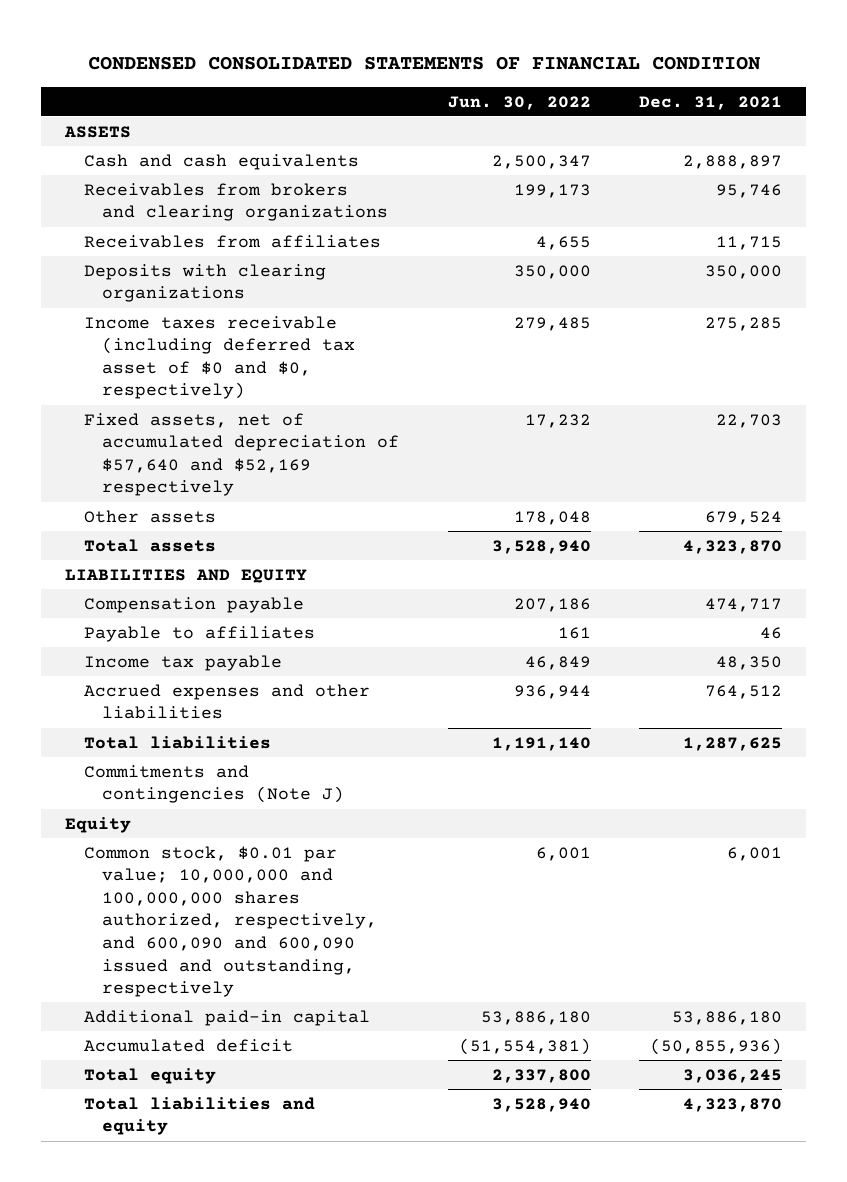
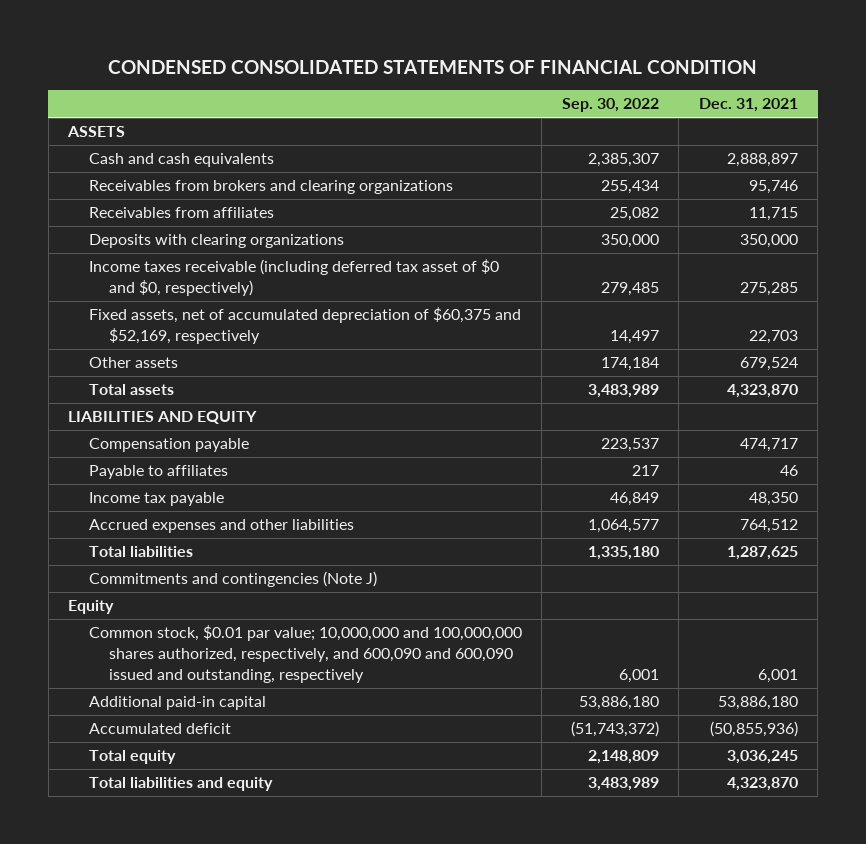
[447,95,591,110] Jun. 30, 2022 -> none
none -> [561,98,659,113] Sep. 30, 2022
[83,412,400,497] Fixed assets, net of accumulated depreciation of $57,640 and $52,169 respectively -> [88,307,521,345] Fixed assets, net of accumulated depreciation of $60,375 and $52,169, respectively

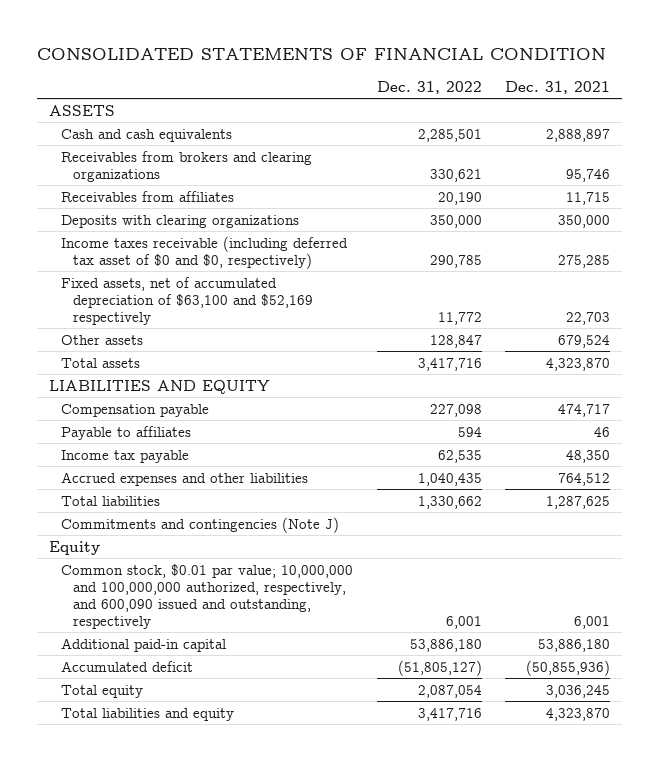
[108,59,758,74] CONDENSED CONSOLIDATED STATEMENTS OF FINANCIAL CONDITION -> [37,48,607,61] CONSOLIDATED STATEMENTS OF FINANCIAL CONDITION
[561,98,659,113] Sep. 30, 2022 -> none
none -> [376,80,482,94] Dec. 31, 2022
[88,307,521,345] Fixed assets, net of accumulated depreciation of $60,375 and $52,169, respectively -> [61,276,313,325] Fixed assets, net of accumulated depreciation of $63,100 and $52,169 respectively
[88,625,522,684] Common stock, $0.01 par value; 10,000,000 and 100,000,000 shares authorized, respectively, and 600,090 and 600,090 issued and outstanding, respectively -> [61,563,354,629] Common stock, $0.01 par value; 10,000,000 and 100,000,000 authorized, respectively, and 600,090 issued and outstanding, respectively

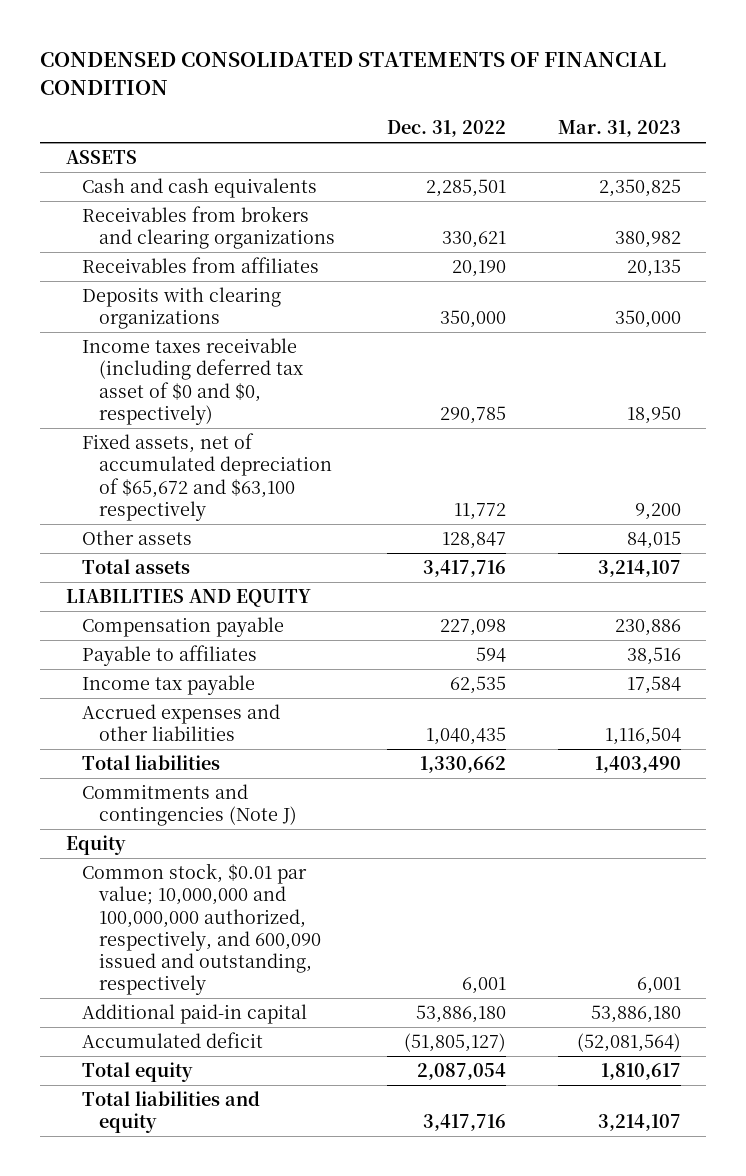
[37,48,607,61] CONSOLIDATED STATEMENTS OF FINANCIAL CONDITION -> [39,52,666,96] CONDENSED CONSOLIDATED STATEMENTS OF FINANCIAL CONDITION
[505,80,611,94] Dec. 31, 2021 -> none
none -> [557,120,681,138] Mar. 31, 2023
[61,276,313,325] Fixed assets, net of accumulated depreciation of $63,100 and $52,169 respectively -> [82,433,333,521] Fixed assets, net of accumulated depreciation of $65,672 and $63,100 respectively

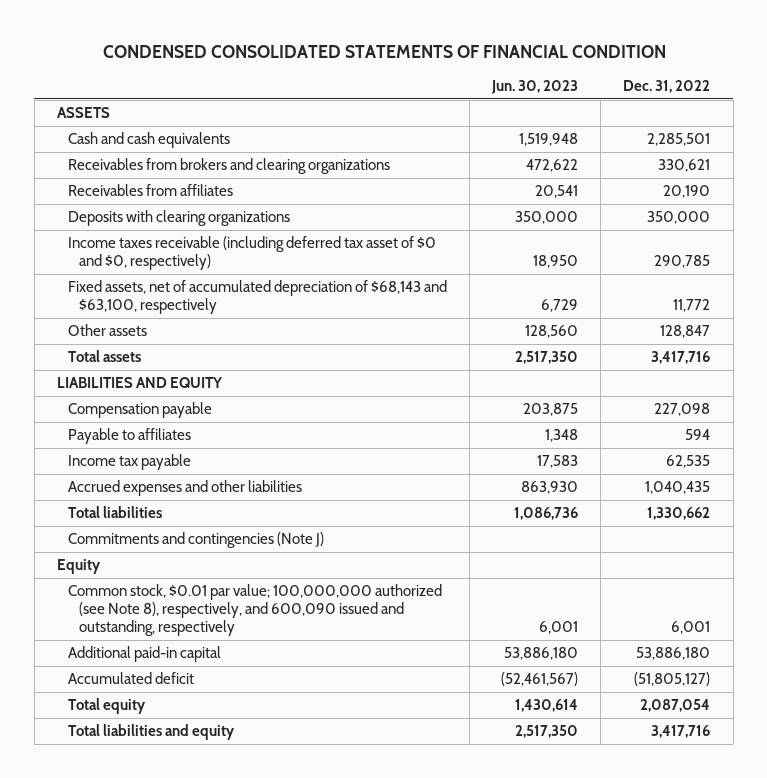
[557,120,681,138] Mar. 31, 2023 -> none
none -> [491,80,579,95] Jun. 30, 2023
[82,433,333,521] Fixed assets, net of accumulated depreciation of $65,672 and $63,100 respectively -> [67,280,447,315] Fixed assets, net of accumulated depreciation of $68,143 and $63,100, respectively
[82,863,322,996] Common stock, $0.01 par value; 10,000,000 and 100,000,000 authorized, respectively, and 600,090 issued and outstanding, respectively -> [67,584,442,637] Common stock, $0.01 par value; 100,000,000 authorized (see Note 8), respectively, and 600,090 issued and outstanding, respectively

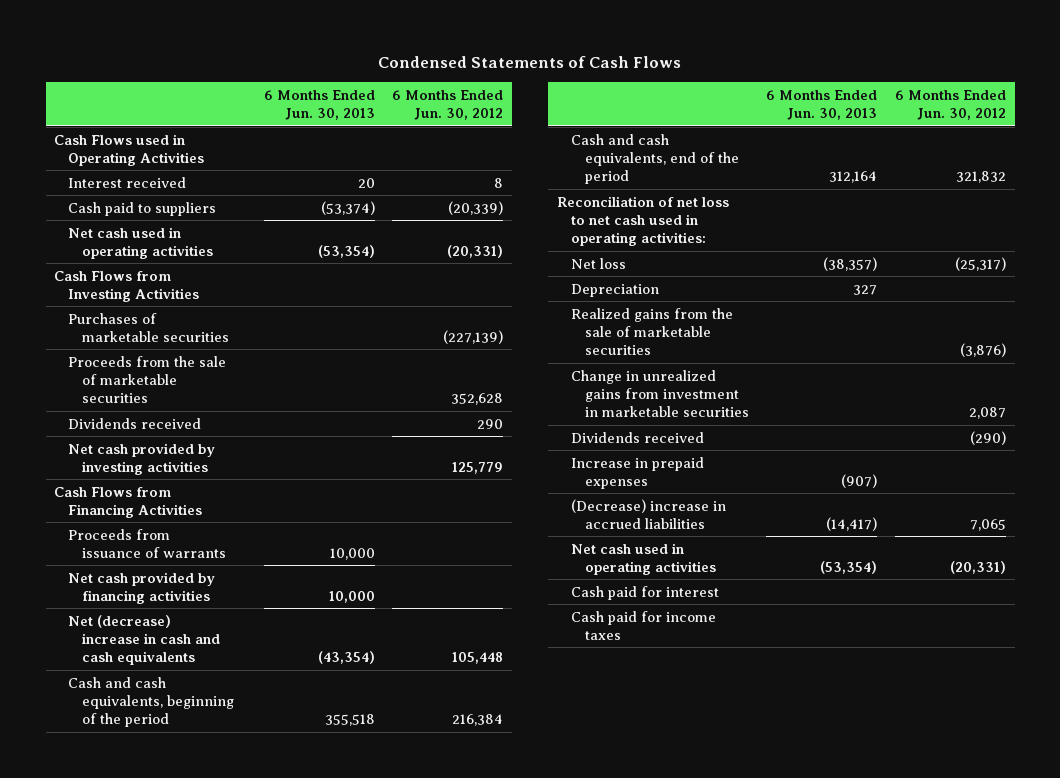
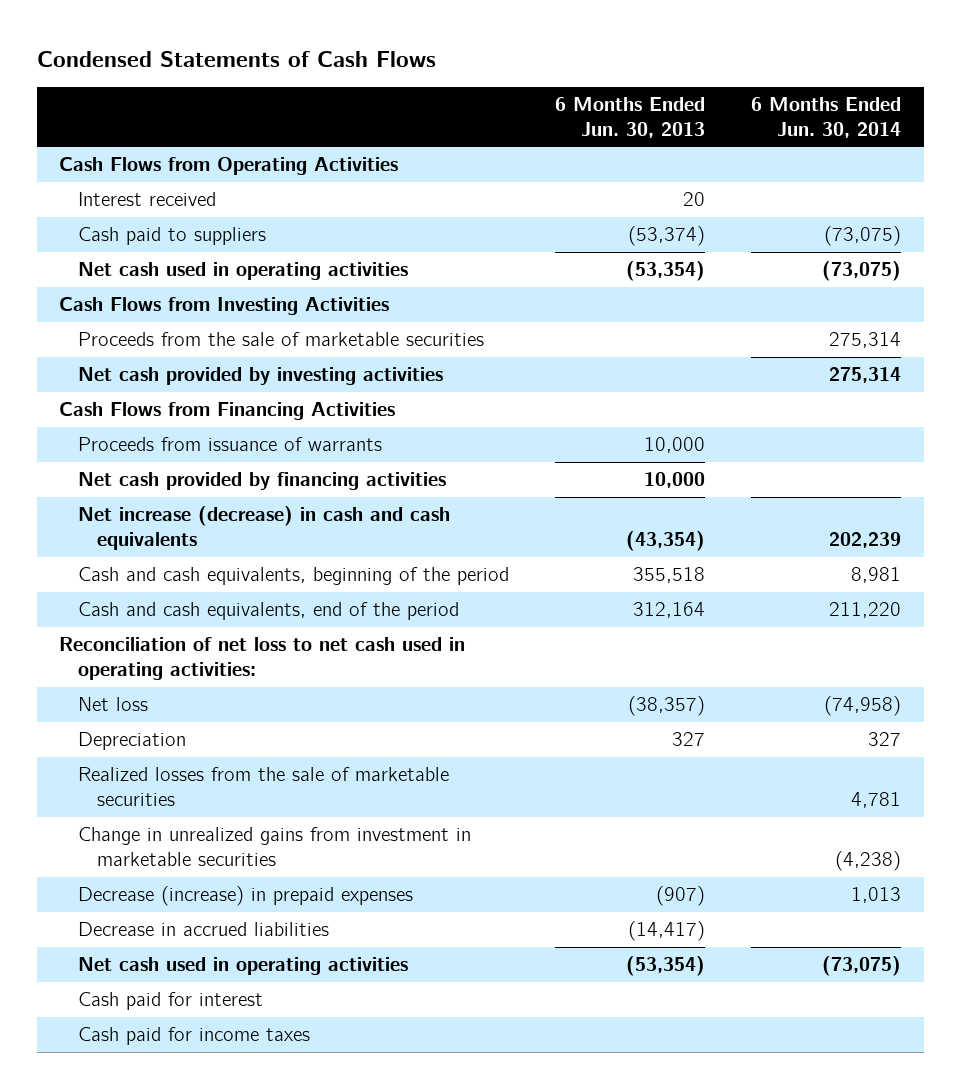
[392,89,504,121] 6 Months Ended Jun. 30, 2012 -> none
none -> [751,96,902,138] 6 Months Ended Jun. 30, 2014
[54,133,205,166] Cash Flows used in Operating Activities -> [59,157,399,176] Cash Flows from Operating Activities
[68,312,230,342] Purchases of marketable securities -> none
[68,417,202,429] Dividends received -> none
[68,614,221,665] Net (decrease) increase in cash and cash equivalents -> [78,506,451,550] Net increase (decrease) in cash and cash equivalents
[570,307,733,355] Realized gains from the sale of marketable securities -> [78,767,450,806] Realized losses from the sale of marketable securities
[570,431,704,443] Dividends received -> none
[570,456,704,489] Increase in prepaid expenses -> [78,886,414,907] Decrease (increase) in prepaid expenses
[570,498,726,529] (Decrease) increase in accrued liabilities -> [78,922,330,937] Decrease in accrued liabilities

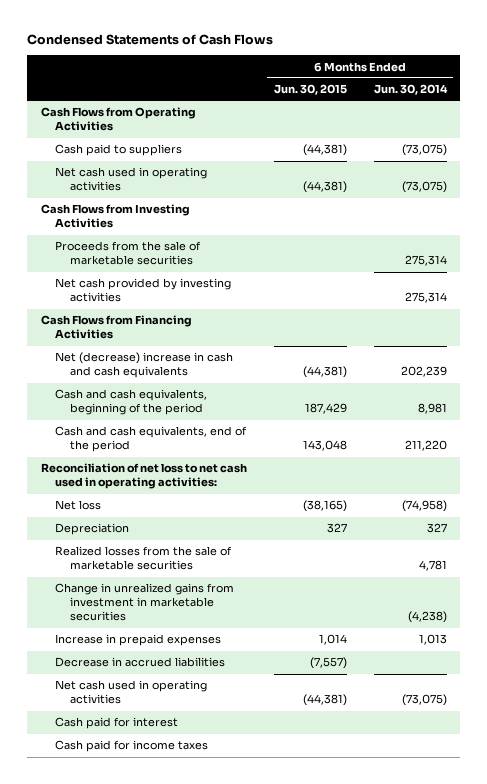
[555,96,706,138] 6 Months Ended Jun. 30, 2013 -> none
none -> [273,84,347,96] Jun. 30, 2015
[78,192,217,207] Interest received -> none
[78,437,383,452] Proceeds from issuance of warrants -> none
[78,472,447,491] Net cash provided by financing activities -> none
[78,506,451,550] Net increase (decrease) in cash and cash equivalents -> [55,352,234,379] Net (decrease) increase in cash and cash equivalents
[78,886,414,907] Decrease (increase) in prepaid expenses -> [55,634,222,647] Increase in prepaid expenses

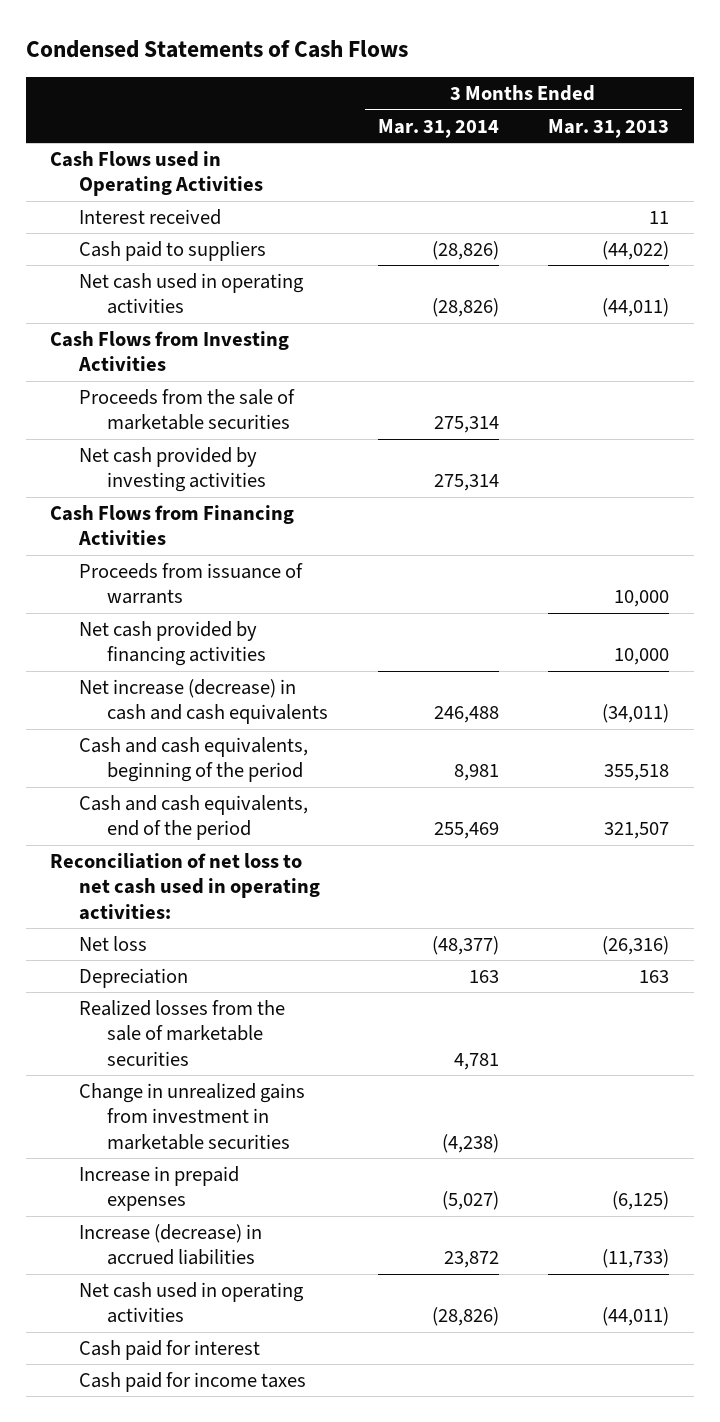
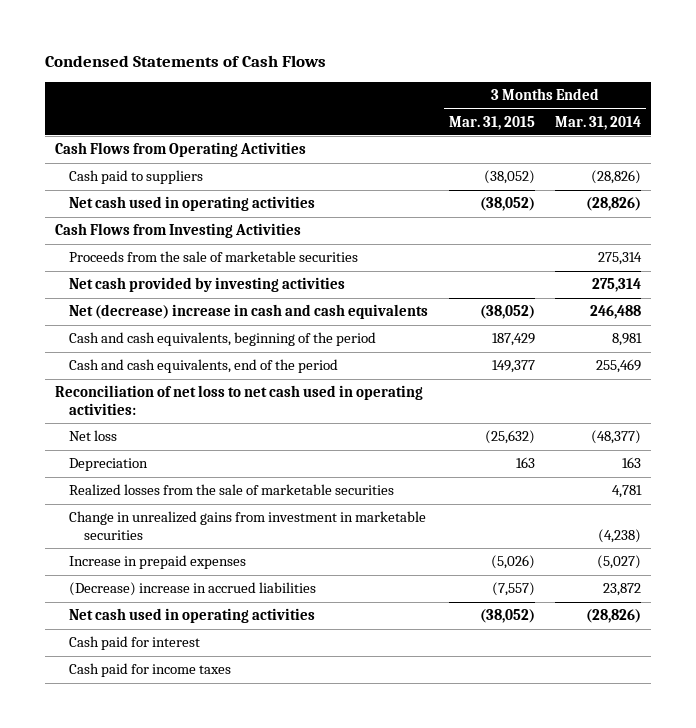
[548,118,670,138] Mar. 31, 2013 -> none
none -> [448,115,535,130] Mar. 31, 2015
[78,208,221,225] Interest received -> none
[50,150,263,197] Cash Flows used in Operating Activities -> [54,142,306,158] Cash Flows from Operating Activities
[50,504,295,546] Cash Flows from Financing Activities -> none
[78,562,303,605] Proceeds from issuance of warrants -> none
[78,620,266,667] Net cash provided by financing activities -> none
[78,678,328,725] Net increase (decrease) in cash and cash equivalents -> [69,304,429,320] Net (decrease) increase in cash and cash equivalents
[78,1223,262,1266] Increase (decrease) in accrued liabilities -> [69,582,317,597] (Decrease) increase in accrued liabilities

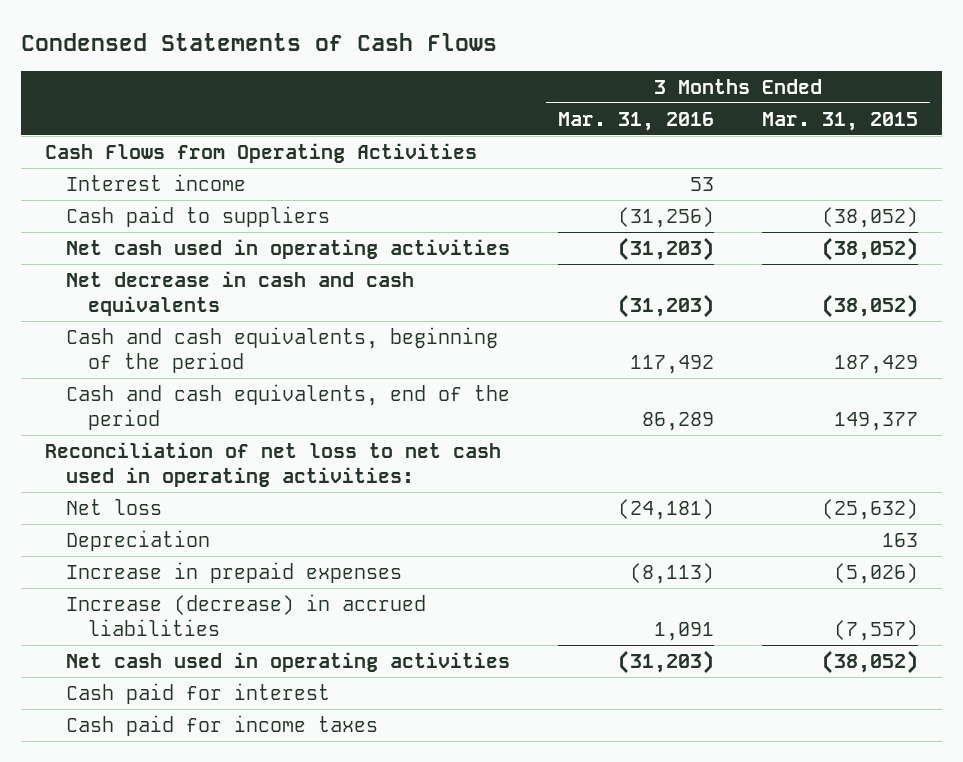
[555,115,642,130] Mar. 31, 2014 -> none
none -> [558,111,715,131] Mar. 31, 2016
none -> [66,173,247,191] Interest income
[54,223,301,239] Cash Flows from Investing Activities -> none
[69,251,359,263] Proceeds from the sale of marketable securities -> none
[69,277,346,293] Net cash provided by investing activities -> none
[69,304,429,320] Net (decrease) increase in cash and cash equivalents -> [66,270,415,317] Net decrease in cash and cash equivalents
[69,484,395,497] Realized losses from the sale of marketable securities -> none
[69,511,427,540] Change in unrealized gains from investment in marketable securities -> none
[69,582,317,597] (Decrease) increase in accrued liabilities -> [66,593,427,637] Increase (decrease) in accrued liabilities

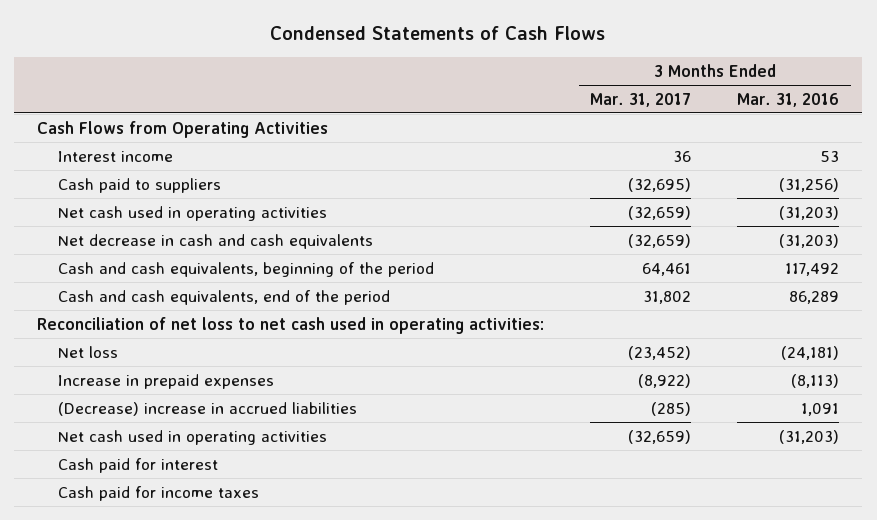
[762,111,919,131] Mar. 31, 2015 -> none
none -> [590,92,692,107] Mar. 31, 2017
[66,529,211,551] Depreciation -> none
[66,593,427,637] Increase (decrease) in accrued liabilities -> [57,401,357,416] (Decrease) increase in accrued liabilities

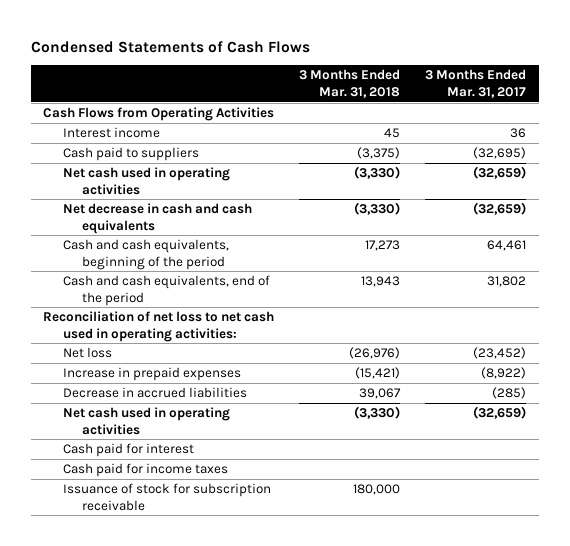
[737,92,840,107] Mar. 31, 2016 -> none
none -> [299,69,401,98] 3 Months Ended Mar. 31, 2018
[57,401,357,416] (Decrease) increase in accrued liabilities -> [62,387,247,399] Decrease in accrued liabilities
none -> [62,483,271,511] Issuance of stock for subscription receivable

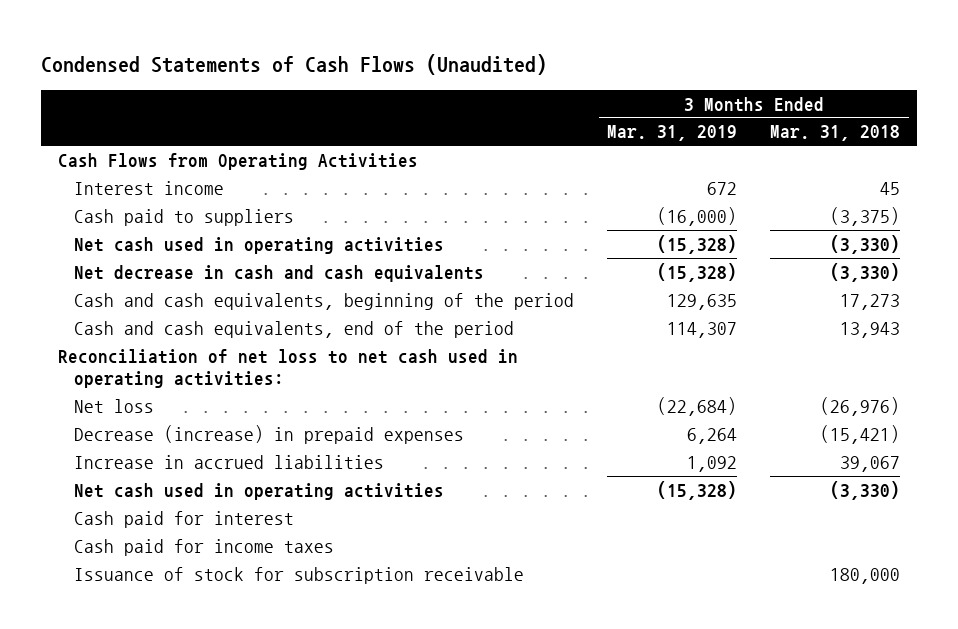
[30,40,310,53] Condensed Statements of Cash Flows -> [41,53,548,75] Condensed Statements of Cash Flows (Unaudited)
[425,69,527,98] 3 Months Ended Mar. 31, 2017 -> none
none -> [607,125,738,142] Mar. 31, 2019
[62,367,241,382] Increase in prepaid expenses -> [73,424,464,444] Decrease (increase) in prepaid expenses
[62,387,247,399] Decrease in accrued liabilities -> [73,454,384,469] Increase in accrued liabilities

